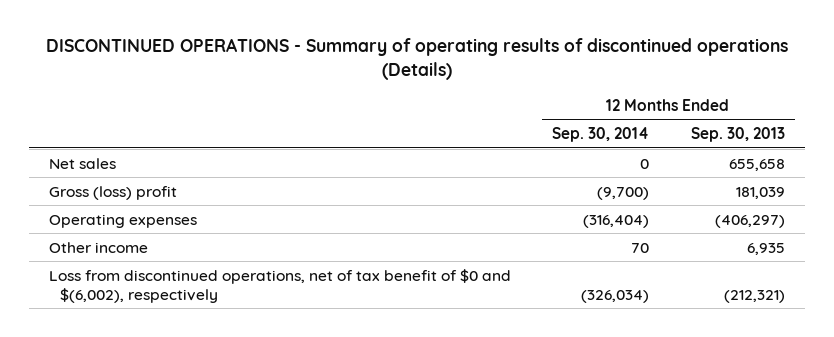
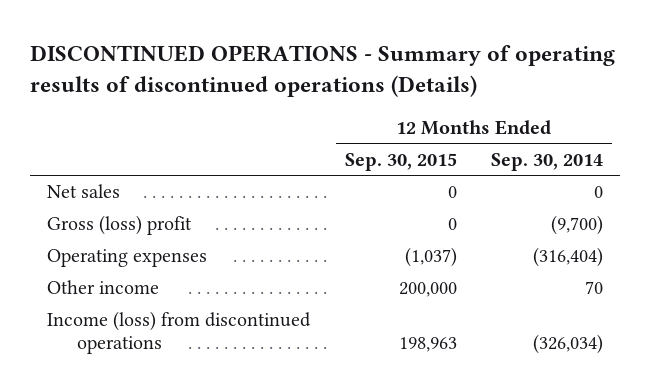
[690,127,785,143] Sep. 30, 2013 -> none
none -> [344,152,457,171] Sep. 30, 2015
[49,268,512,303] Loss from discontinued operations, net of tax benefit of $0 and $(6,002), respectively -> [47,311,312,355] Income (loss) from discontinued operations

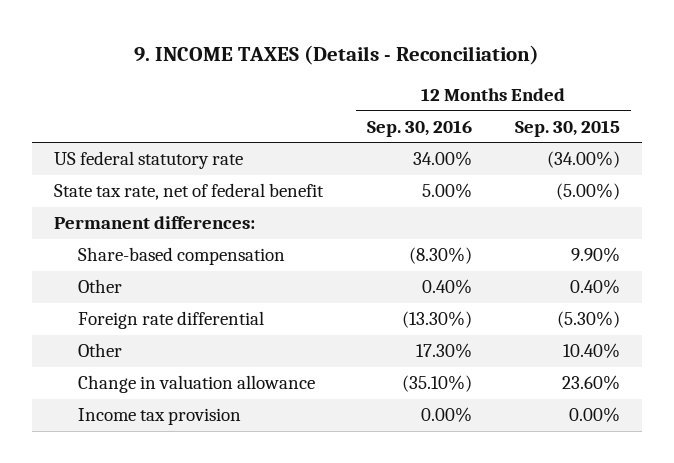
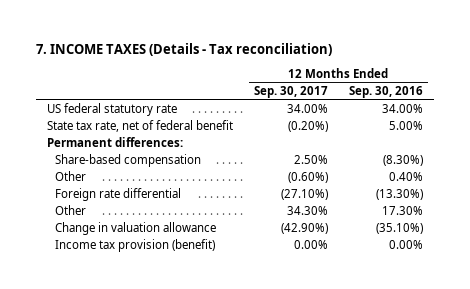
[134,44,540,65] 9. INCOME TAXES (Details - Reconciliation) -> [35,42,332,56] 7. INCOME TAXES (Details - Tax reconciliation)
[515,119,621,137] Sep. 30, 2015 -> none
none -> [253,85,328,98] Sep. 30, 2017
[78,408,242,426] Income tax provision -> [55,238,216,252] Income tax provision (benefit)

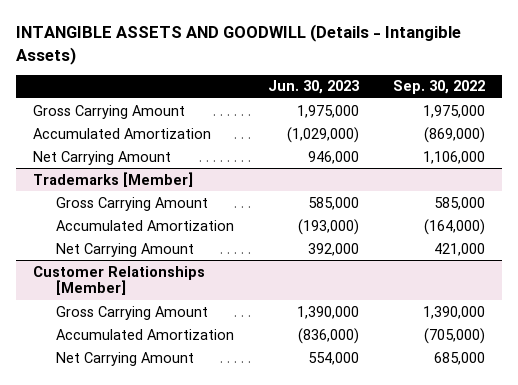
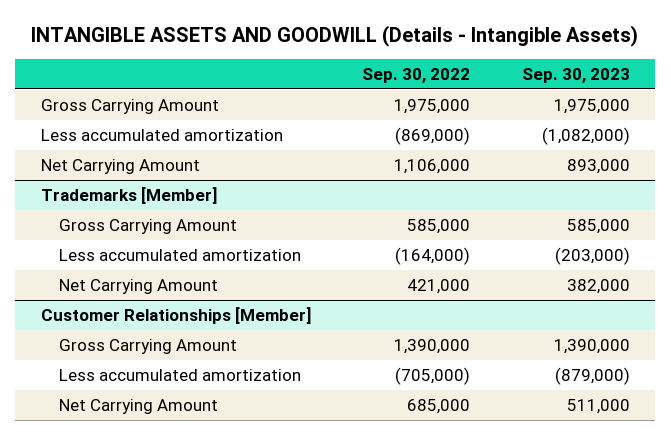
[267,80,359,95] Jun. 30, 2023 -> none
none -> [521,68,630,84] Sep. 30, 2023
[33,127,212,139] Accumulated Amortization -> [40,128,283,141] Less accumulated amortization
[55,219,234,231] Accumulated Amortization -> [58,248,301,261] Less accumulated amortization
[55,328,234,340] Accumulated Amortization -> [58,368,301,381] Less accumulated amortization

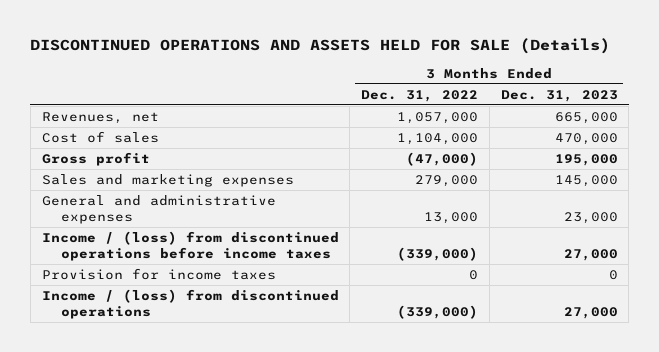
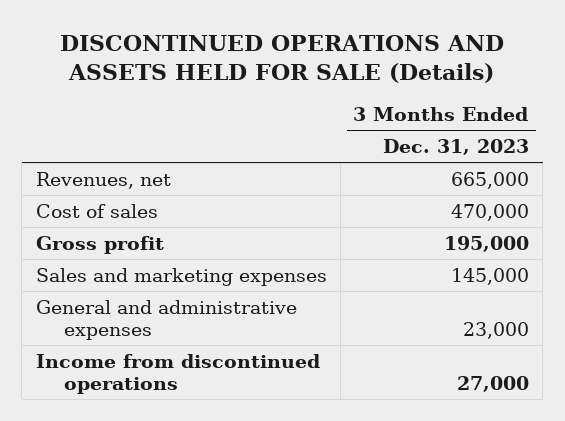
[361,89,479,102] Dec. 31, 2022 -> none
[41,230,339,261] Income / (loss) from discontinued operations before income taxes -> none
[41,267,276,280] Provision for income taxes -> none
[41,288,339,319] Income / (loss) from discontinued operations -> [35,353,320,394] Income from discontinued operations

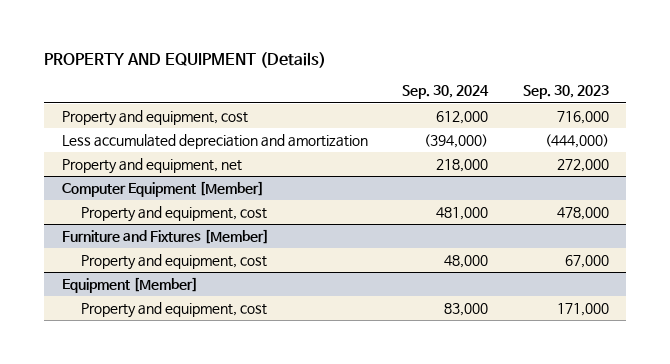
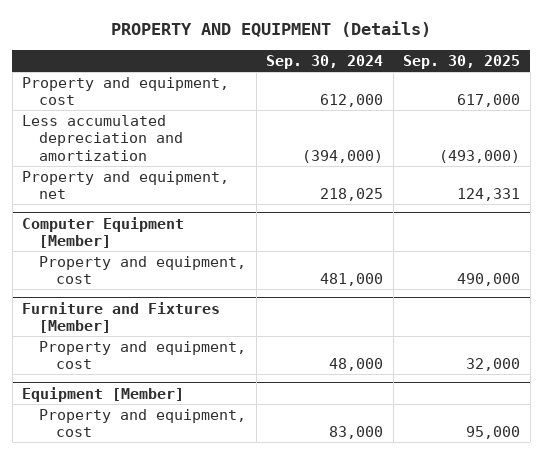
[522,85,609,100] Sep. 30, 2023 -> none
none -> [403,55,521,70] Sep. 30, 2025
[436,158,489,172] 218,000 -> [320,188,384,202] 218,025

